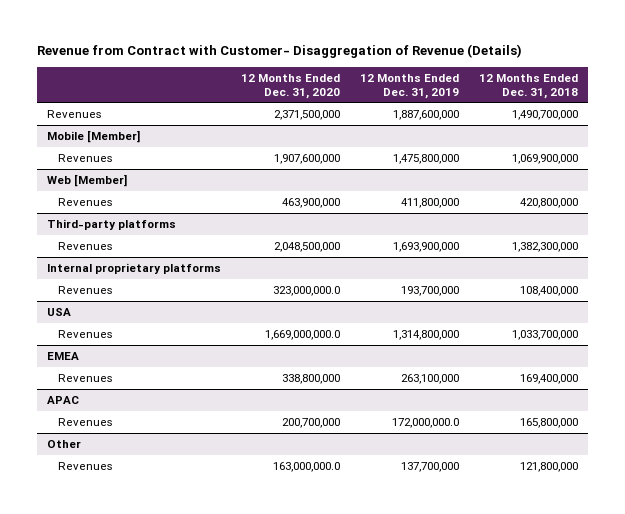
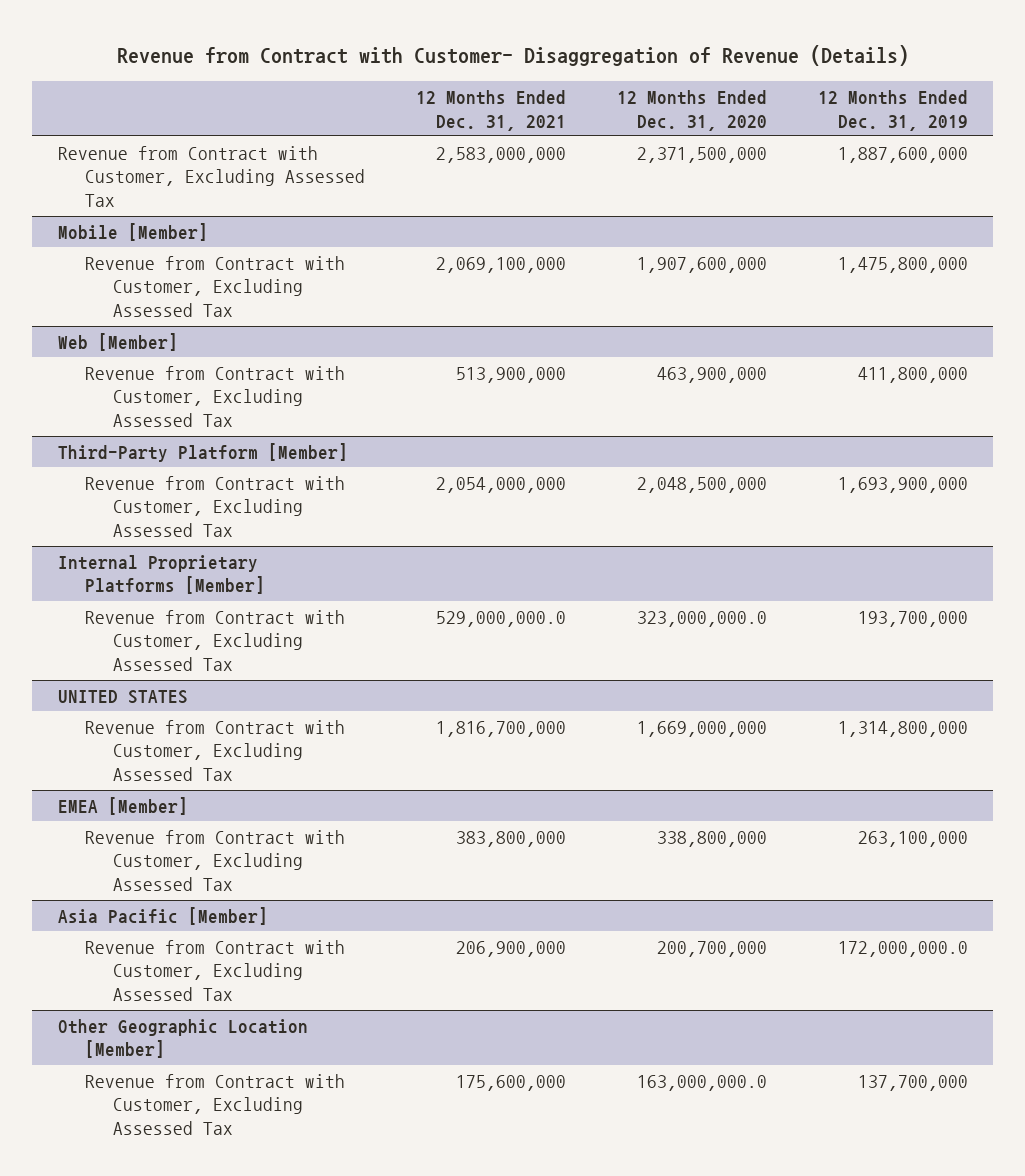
[478,73,578,99] 12 Months Ended Dec. 31, 2018 -> none
none -> [416,89,567,131] 12 Months Ended Dec. 31, 2021
[47,109,102,118] Revenues -> [57,145,366,208] Revenue from Contract with Customer, Excluding Assessed Tax
[57,153,112,162] Revenues -> [85,255,346,318] Revenue from Contract with Customer, Excluding Assessed Tax
[57,329,112,338] Revenues -> none
[57,197,112,206] Revenues -> [85,365,346,428] Revenue from Contract with Customer, Excluding Assessed Tax
[47,218,177,230] Third-party platforms -> [57,442,348,462] Third-Party Platform [Member]
[57,241,112,250] Revenues -> [85,475,346,538] Revenue from Contract with Customer, Excluding Assessed Tax
[47,262,222,274] Internal proprietary platforms -> [57,554,266,595] Internal Proprietary Platforms [Member]
[57,285,112,294] Revenues -> [85,609,346,672] Revenue from Contract with Customer, Excluding Assessed Tax
[47,307,72,316] USA -> [57,689,188,704] UNITED STATES
none -> [85,719,346,782] Revenue from Contract with Customer, Excluding Assessed Tax
[47,351,80,360] EMEA -> [57,796,188,815] EMEA [Member]
[57,373,112,382] Revenues -> [85,829,346,892] Revenue from Contract with Customer, Excluding Assessed Tax
[47,395,80,404] APAC -> [57,906,268,925] Asia Pacific [Member]
[57,417,112,426] Revenues -> [85,939,346,1002] Revenue from Contract with Customer, Excluding Assessed Tax
[47,439,82,448] Other -> [57,1018,308,1059] Other Geographic Location [Member]
[57,461,112,470] Revenues -> [85,1073,346,1136] Revenue from Contract with Customer, Excluding Assessed Tax

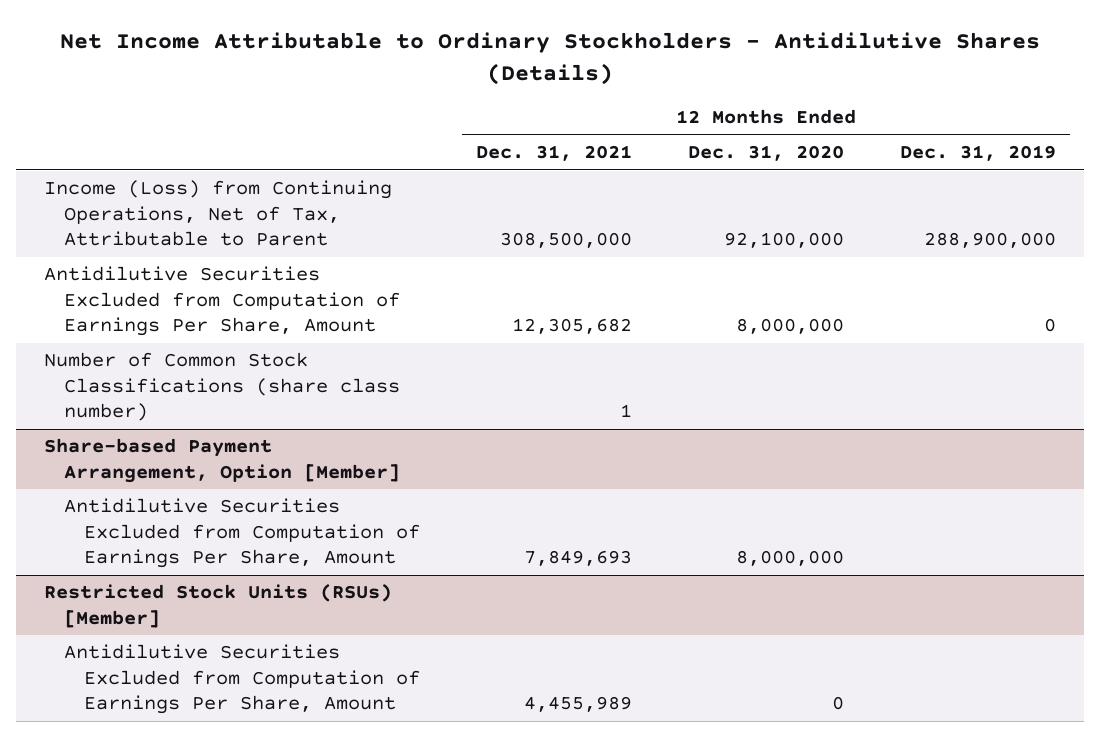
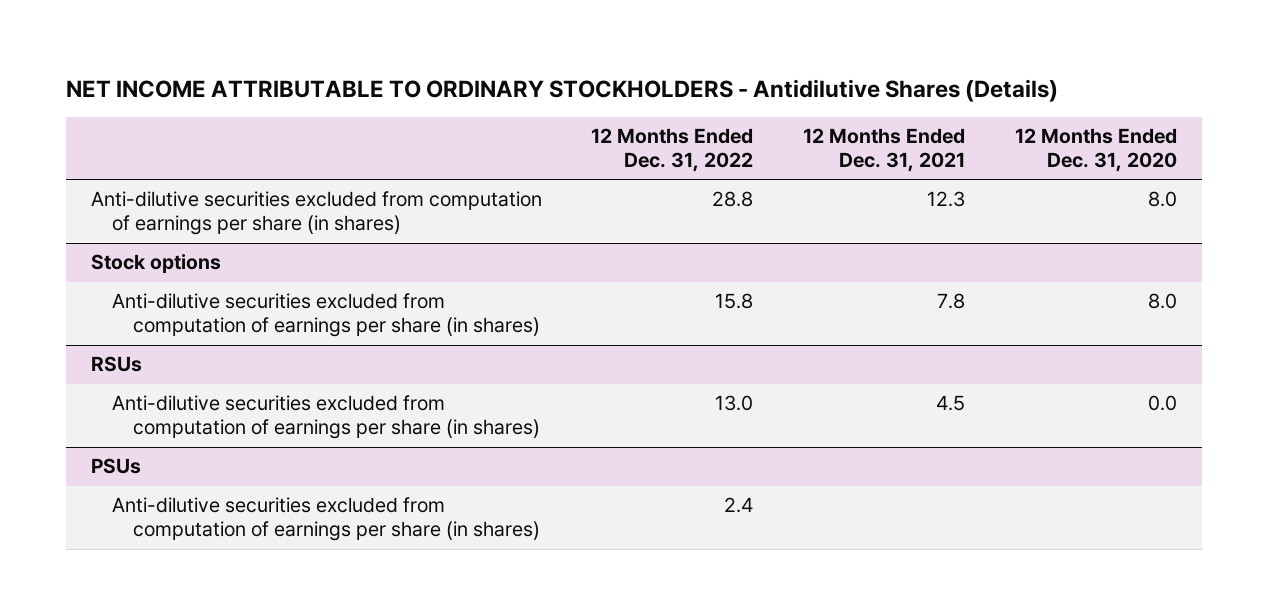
[60,32,1041,85] Net Income Attributable to Ordinary Stockholders - Antidilutive Shares (Details) -> [65,78,1058,102] NET INCOME ATTRIBUTABLE TO ORDINARY STOCKHOLDERS - Antidilutive Shares (Details)
[900,145,1057,162] Dec. 31, 2019 -> none
none -> [591,128,754,173] 12 Months Ended Dec. 31, 2022
[44,180,393,247] Income (Loss) from Continuing Operations, Net of Tax, Attributable to Parent -> none
[44,352,401,422] Number of Common Stock Classifications (share class number) -> none
[44,266,401,337] Antidilutive Securities Excluded from Computation of Earnings Per Share, Amount -> [90,191,542,236] Anti-dilutive securities excluded from computation of earnings per share (in shares)
[512,318,633,335] 12,305,682 -> [927,191,966,208] 12.3
[736,318,845,335] 8,000,000 -> [1148,191,1178,208] 8.0
[44,438,401,483] Share-based Payment Arrangement, Option [Member] -> [90,254,221,274] Stock options
[64,498,421,569] Antidilutive Securities Excluded from Computation of Earnings Per Share, Amount -> [111,293,540,338] Anti-dilutive securities excluded from computation of earnings per share (in shares)
[524,550,633,567] 7,849,693 -> [937,293,966,310] 7.8
[736,550,845,567] 8,000,000 -> [1148,293,1178,310] 8.0
[44,584,393,628] Restricted Stock Units (RSUs) [Member] -> [90,356,142,373] RSUs
[64,644,421,715] Antidilutive Securities Excluded from Computation of Earnings Per Share, Amount -> [111,395,540,440] Anti-dilutive securities excluded from computation of earnings per share (in shares)
[524,696,633,713] 4,455,989 -> [936,395,966,412] 4.5
[832,696,845,711] 0 -> [1148,395,1178,412] 0.0
none -> [90,458,141,475] PSUs
none -> [111,497,540,542] Anti-dilutive securities excluded from computation of earnings per share (in shares)

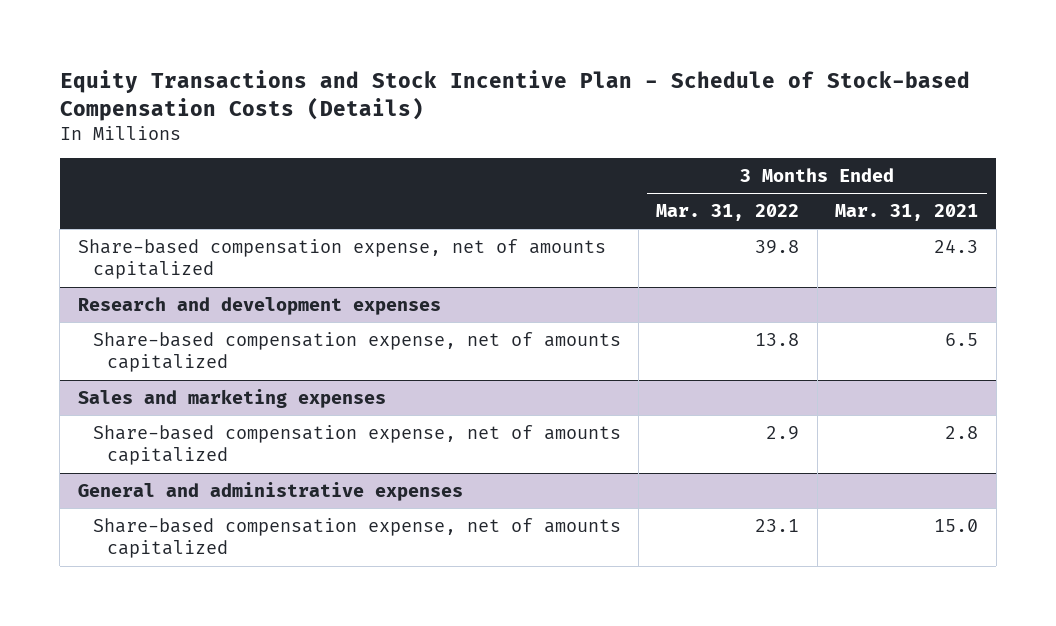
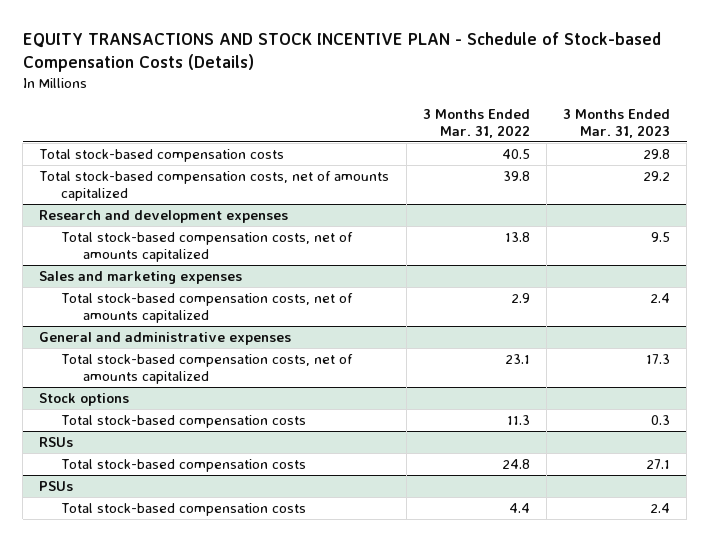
[59,69,970,121] Equity Transactions and Stock Incentive Plan - Schedule of Stock-based Compensation Costs (Details) -> [22,32,661,73] EQUITY TRANSACTIONS AND STOCK INCENTIVE PLAN - Schedule of Stock-based Compensation Costs (Details)
[835,204,979,222] Mar. 31, 2021 -> none
none -> [563,108,671,138] 3 Months Ended Mar. 31, 2023
none -> [39,149,285,163] Total stock-based compensation costs
[77,238,606,280] Share-based compensation expense, net of amounts capitalized -> [39,171,390,202] Total stock-based compensation costs, net of amounts capitalized
[92,331,621,373] Share-based compensation expense, net of amounts capitalized -> [61,232,354,263] Total stock-based compensation costs, net of amounts capitalized
[92,424,621,466] Share-based compensation expense, net of amounts capitalized -> [61,293,354,324] Total stock-based compensation costs, net of amounts capitalized
[92,517,621,559] Share-based compensation expense, net of amounts capitalized -> [61,354,354,385] Total stock-based compensation costs, net of amounts capitalized
none -> [39,393,130,407] Stock options
none -> [61,415,307,429] Total stock-based compensation costs
none -> [39,437,74,448] RSUs
none -> [61,459,307,473] Total stock-based compensation costs
none -> [39,481,74,492] PSUs
none -> [61,503,307,517] Total stock-based compensation costs

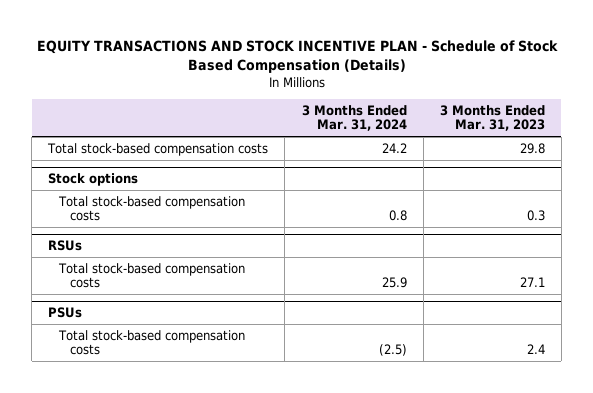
[22,32,661,73] EQUITY TRANSACTIONS AND STOCK INCENTIVE PLAN - Schedule of Stock-based Compensation Costs (Details) -> [36,39,558,73] EQUITY TRANSACTIONS AND STOCK INCENTIVE PLAN - Schedule of Stock Based Compensation (Details)
[422,108,530,138] 3 Months Ended Mar. 31, 2022 -> none
none -> [301,104,407,132] 3 Months Ended Mar. 31, 2024
[39,171,390,202] Total stock-based compensation costs, net of amounts capitalized -> none
[39,210,289,224] Research and development expenses -> none
[61,232,354,263] Total stock-based compensation costs, net of amounts capitalized -> none
[39,271,243,285] Sales and marketing expenses -> none
[61,293,354,324] Total stock-based compensation costs, net of amounts capitalized -> none
[39,332,292,346] General and administrative expenses -> none
[61,354,354,385] Total stock-based compensation costs, net of amounts capitalized -> none

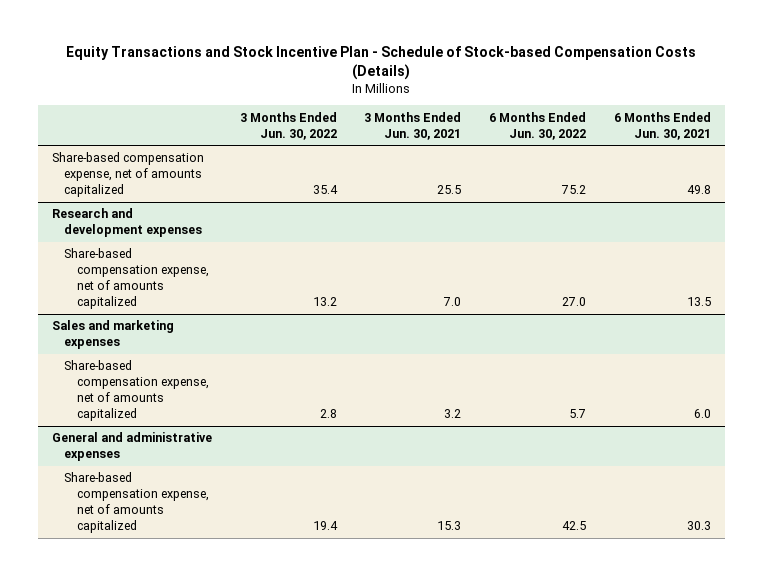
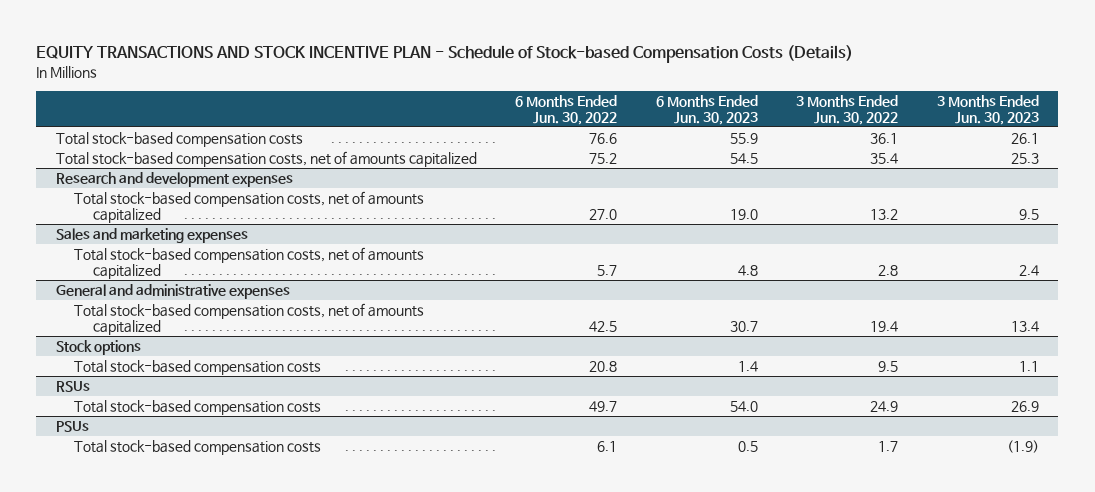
[66,46,697,81] Equity Transactions and Stock Incentive Plan - Schedule of Stock-based Compensation Costs (Details) -> [36,44,854,63] EQUITY TRANSACTIONS AND STOCK INCENTIVE PLAN - Schedule of Stock-based Compensation Costs (Details)
[364,111,462,140] 3 Months Ended Jun. 30, 2021 -> none
[613,111,711,140] 6 Months Ended Jun. 30, 2021 -> none
none -> [655,94,758,125] 6 Months Ended Jun. 30, 2023
none -> [936,94,1039,125] 3 Months Ended Jun. 30, 2023
none -> [55,131,303,147] Total stock-based compensation costs
[51,152,204,198] Share-based compensation expense, net of amounts capitalized -> [55,150,477,167] Total stock-based compensation costs, net of amounts capitalized
[64,248,209,310] Share-based compensation expense, net of amounts capitalized -> [74,190,425,224] Total stock-based compensation costs, net of amounts capitalized
[64,360,209,422] Share-based compensation expense, net of amounts capitalized -> [74,246,425,280] Total stock-based compensation costs, net of amounts capitalized
[64,472,209,534] Share-based compensation expense, net of amounts capitalized -> [74,302,425,336] Total stock-based compensation costs, net of amounts capitalized
none -> [55,339,141,355] Stock options
none -> [74,359,322,375] Total stock-based compensation costs
none -> [55,380,90,392] RSUs
none -> [74,399,322,415] Total stock-based compensation costs
none -> [55,420,89,432] PSUs
none -> [74,439,322,455] Total stock-based compensation costs

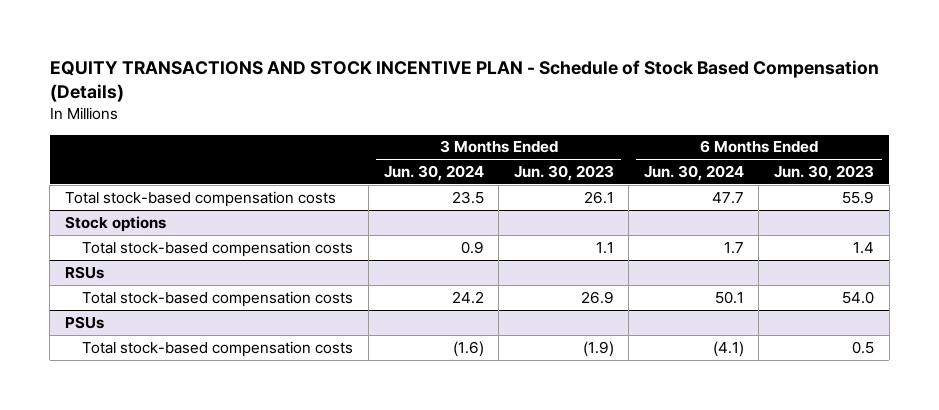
[36,44,854,63] EQUITY TRANSACTIONS AND STOCK INCENTIVE PLAN - Schedule of Stock-based Compensation Costs (Details) -> [49,60,879,103] EQUITY TRANSACTIONS AND STOCK INCENTIVE PLAN - Schedule of Stock Based Compensation (Details)
[515,94,618,125] 6 Months Ended Jun. 30, 2022 -> none
[796,94,899,125] 3 Months Ended Jun. 30, 2022 -> none
none -> [383,165,484,182] Jun. 30, 2024
none -> [643,165,744,182] Jun. 30, 2024
[55,150,477,167] Total stock-based compensation costs, net of amounts capitalized -> none
[55,171,293,187] Research and development expenses -> none
[74,190,425,224] Total stock-based compensation costs, net of amounts capitalized -> none
[55,227,248,243] Sales and marketing expenses -> none
[74,246,425,280] Total stock-based compensation costs, net of amounts capitalized -> none
[55,283,290,299] General and administrative expenses -> none
[74,302,425,336] Total stock-based compensation costs, net of amounts capitalized -> none

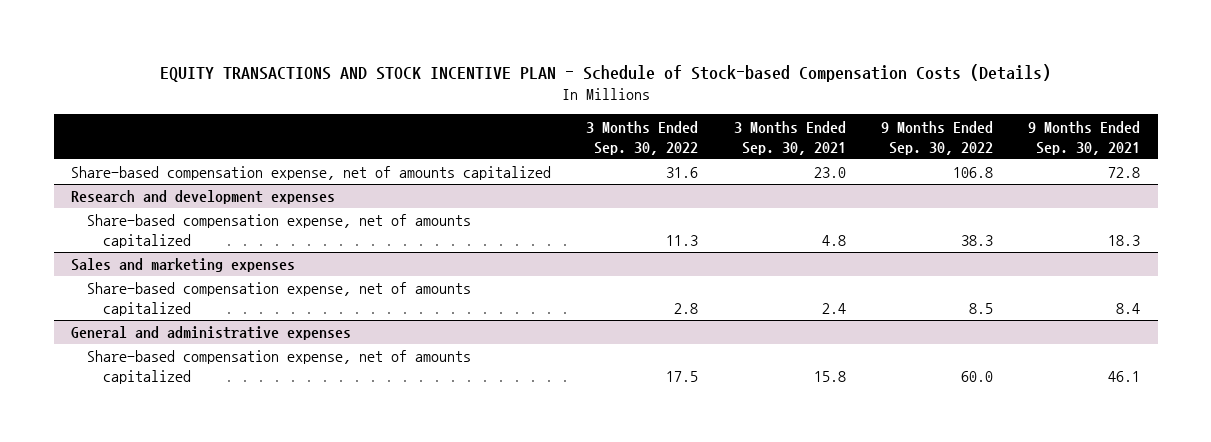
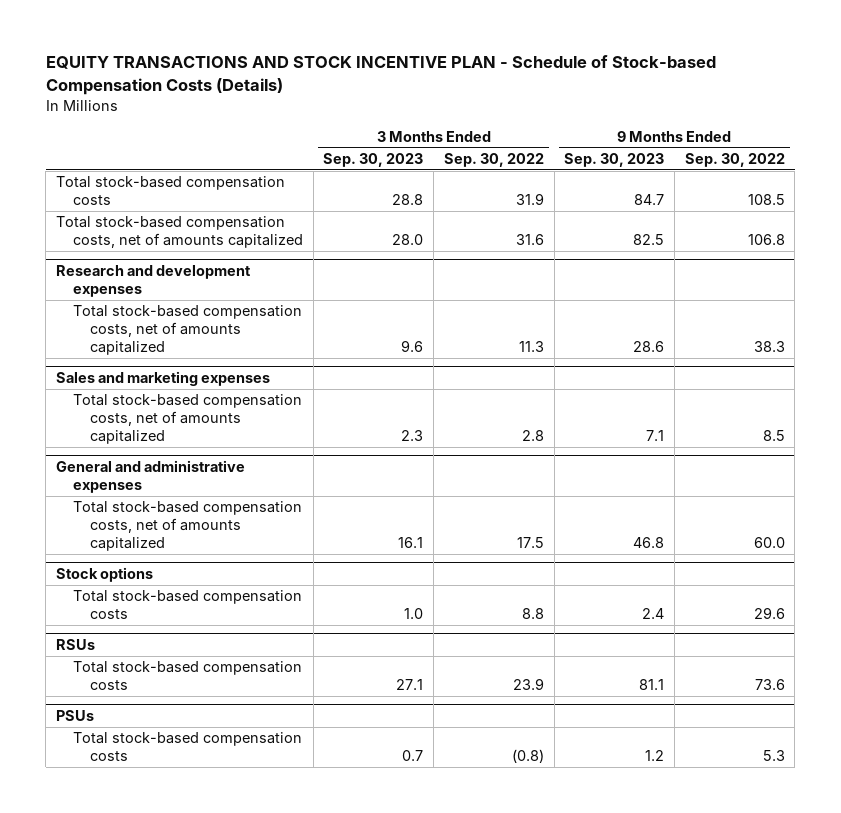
[733,120,846,155] 3 Months Ended Sep. 30, 2021 -> none
[1028,120,1141,155] 9 Months Ended Sep. 30, 2021 -> none
none -> [323,152,424,167] Sep. 30, 2023
none -> [564,152,665,167] Sep. 30, 2023
none -> [56,176,286,206] Total stock-based compensation costs
[71,166,552,181] Share-based compensation expense, net of amounts capitalized -> [56,216,304,249] Total stock-based compensation costs, net of amounts capitalized
[87,214,472,249] Share-based compensation expense, net of amounts capitalized -> [73,305,303,356] Total stock-based compensation costs, net of amounts capitalized
[87,282,472,317] Share-based compensation expense, net of amounts capitalized -> [73,394,303,445] Total stock-based compensation costs, net of amounts capitalized
[87,350,472,385] Share-based compensation expense, net of amounts capitalized -> [73,501,303,552] Total stock-based compensation costs, net of amounts capitalized
none -> [56,567,154,583] Stock options
none -> [73,590,303,620] Total stock-based compensation costs
none -> [56,639,96,651] RSUs
none -> [73,661,303,691] Total stock-based compensation costs
none -> [56,710,95,722] PSUs
none -> [73,732,303,762] Total stock-based compensation costs

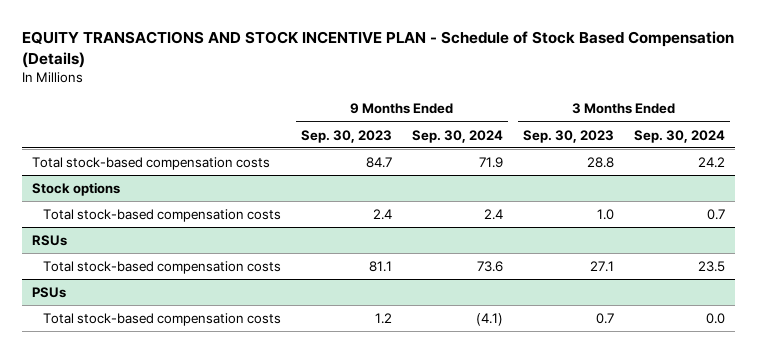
[45,55,716,96] EQUITY TRANSACTIONS AND STOCK INCENTIVE PLAN - Schedule of Stock-based Compensation Costs (Details) -> [21,30,734,68] EQUITY TRANSACTIONS AND STOCK INCENTIVE PLAN - Schedule of Stock Based Compensation (Details)
[443,152,544,167] Sep. 30, 2022 -> none
[684,152,785,167] Sep. 30, 2022 -> none
none -> [412,129,504,143] Sep. 30, 2024
none -> [634,129,726,143] Sep. 30, 2024
[56,216,304,249] Total stock-based compensation costs, net of amounts capitalized -> none
[56,265,252,298] Research and development expenses -> none
[73,305,303,356] Total stock-based compensation costs, net of amounts capitalized -> none
[56,371,271,387] Sales and marketing expenses -> none
[73,394,303,445] Total stock-based compensation costs, net of amounts capitalized -> none
[56,460,246,494] General and administrative expenses -> none
[73,501,303,552] Total stock-based compensation costs, net of amounts capitalized -> none

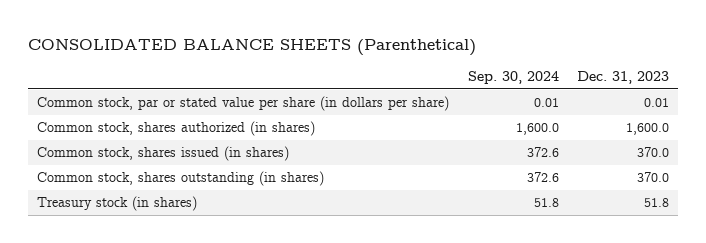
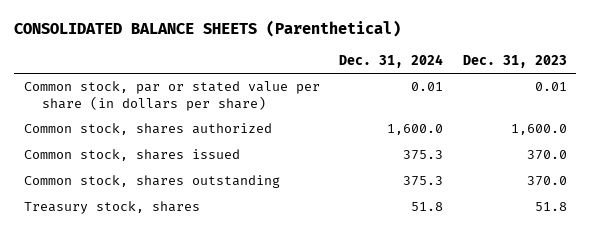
[467,71,559,85] Sep. 30, 2024 -> none
none -> [339,53,444,68] Dec. 31, 2024
[37,121,316,137] Common stock, shares authorized (in shares) -> [23,123,272,136] Common stock, shares authorized
[37,146,290,162] Common stock, shares issued (in shares) -> [23,149,240,162] Common stock, shares issued
[37,171,325,187] Common stock, shares outstanding (in shares) -> [23,175,280,189] Common stock, shares outstanding
[37,196,198,212] Treasury stock (in shares) -> [23,201,200,215] Treasury stock, shares

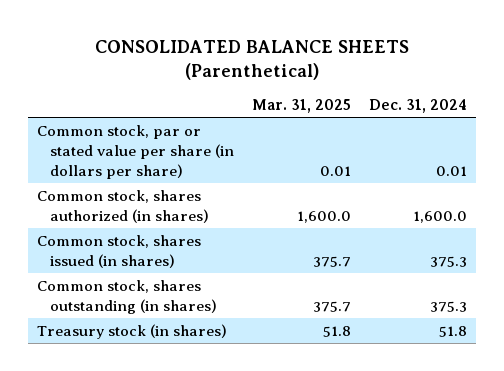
[462,54,567,68] Dec. 31, 2023 -> none
none -> [252,99,352,114] Mar. 31, 2025
[23,123,272,136] Common stock, shares authorized -> [37,189,210,224] Common stock, shares authorized (in shares)
[23,149,240,162] Common stock, shares issued -> [37,234,202,269] Common stock, shares issued (in shares)
[23,175,280,189] Common stock, shares outstanding -> [37,279,218,315] Common stock, shares outstanding (in shares)
[23,201,200,215] Treasury stock, shares -> [37,323,228,339] Treasury stock (in shares)

